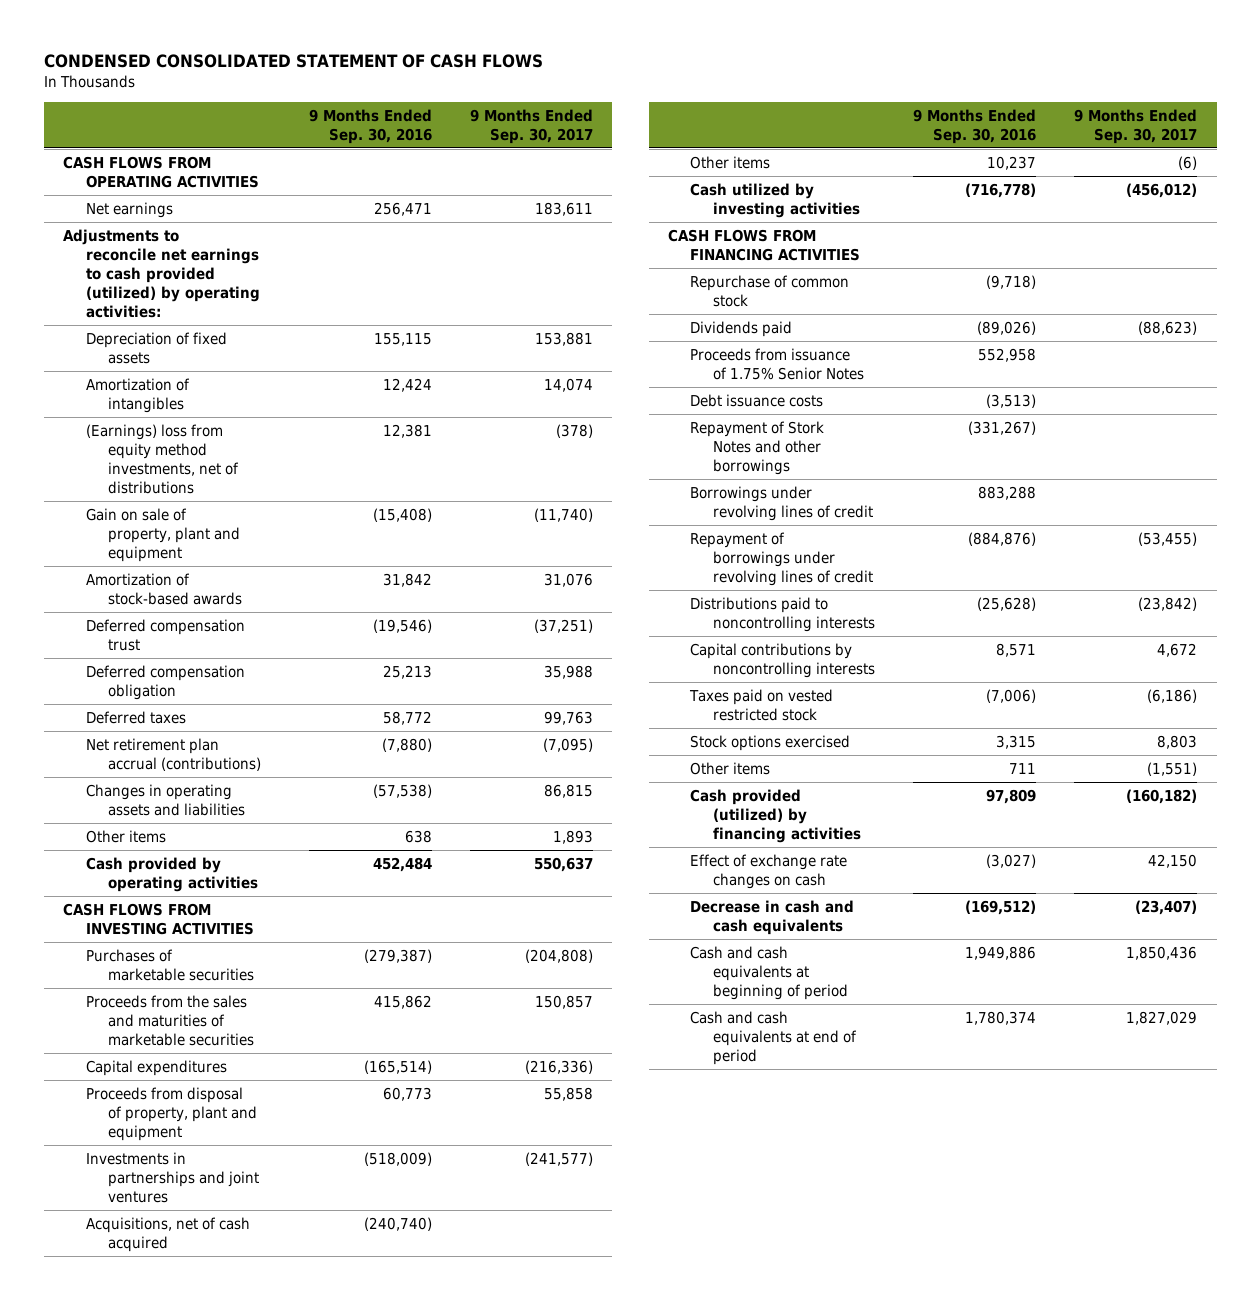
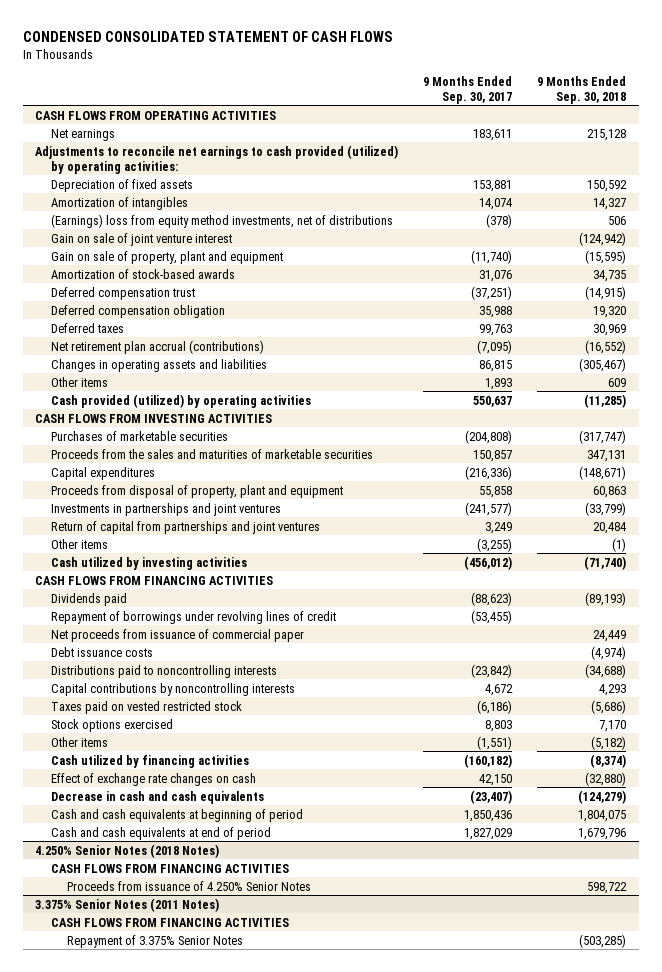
[308,108,432,144] 9 Months Ended Sep. 30, 2016 -> none
none -> [537,75,627,104] 9 Months Ended Sep. 30, 2018
none -> [51,232,233,246] Gain on sale of joint venture interest
[85,856,259,892] Cash provided by operating activities -> [51,393,312,408] Cash provided (utilized) by operating activities
[85,1216,250,1252] Acquisitions, net of cash acquired -> none
none -> [51,520,321,534] Return of capital from partnerships and joint ventures
[1178,155,1198,170] (6) -> [477,537,513,552] (3,255)
[690,274,850,307] Repurchase of common stock -> none
[690,347,865,380] Proceeds from issuance of 1.75% Senior Notes -> none
[690,420,825,476] Repayment of Stork Notes and other borrowings -> none
[690,485,874,521] Borrowings under revolving lines of credit -> none
none -> [51,628,305,642] Net proceeds from issuance of commercial paper
[690,393,824,407] Debt issuance costs -> [51,646,154,657] Debt issuance costs
[690,788,862,844] Cash provided (utilized) by financing activities -> [51,754,250,768] Cash utilized by financing activities
none -> [35,843,220,858] 4.250% Senior Notes (2018 Notes)
none -> [51,863,290,873] CASH FLOWS FROM FINANCING ACTIVITIES
none -> [67,880,312,891] Proceeds from issuance of 4.250% Senior Notes
none -> [35,897,220,912] 3.375% Senior Notes (2011 Notes)
none -> [51,917,290,927] CASH FLOWS FROM FINANCING ACTIVITIES
none -> [67,934,244,948] Repayment of 3.375% Senior Notes

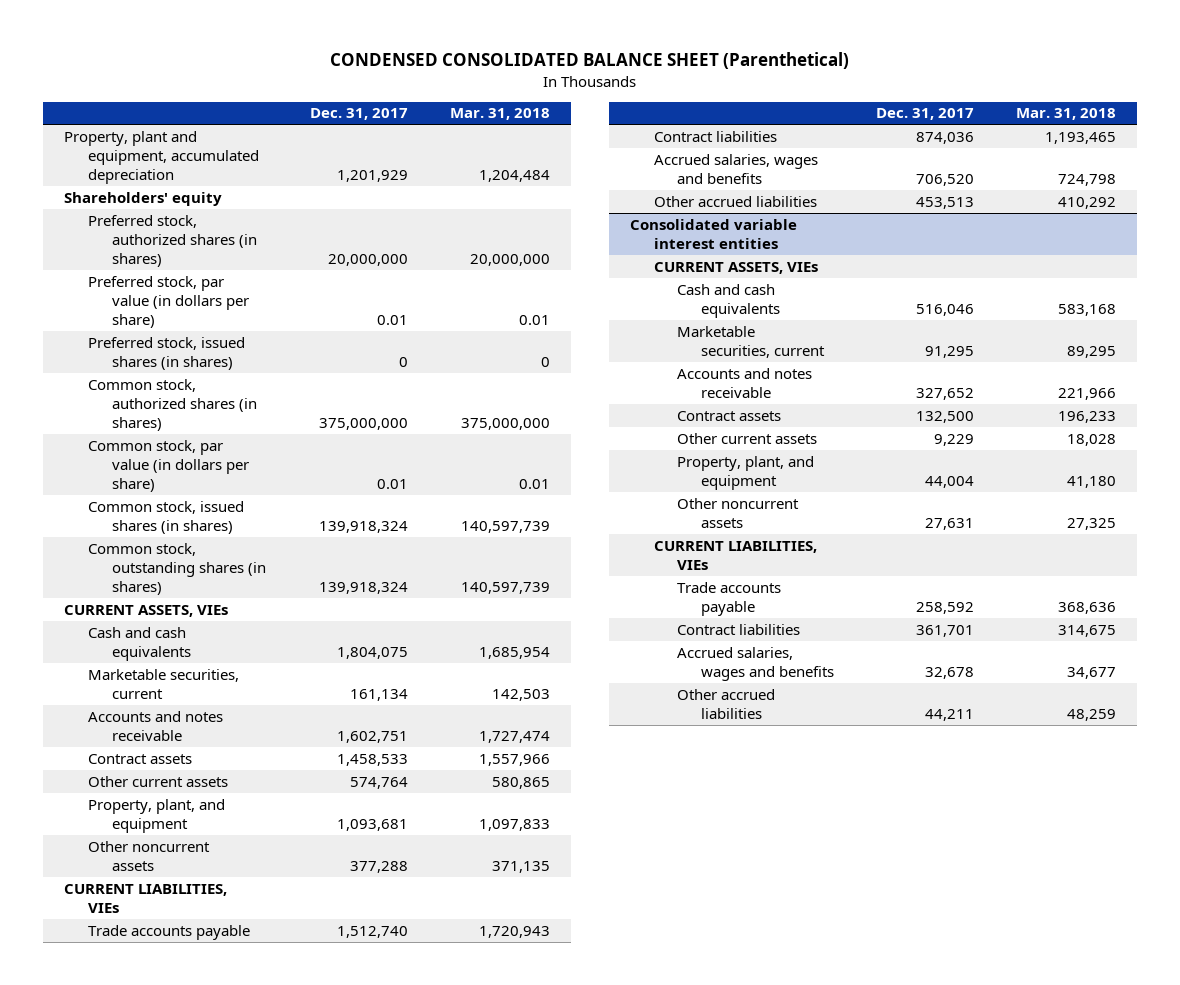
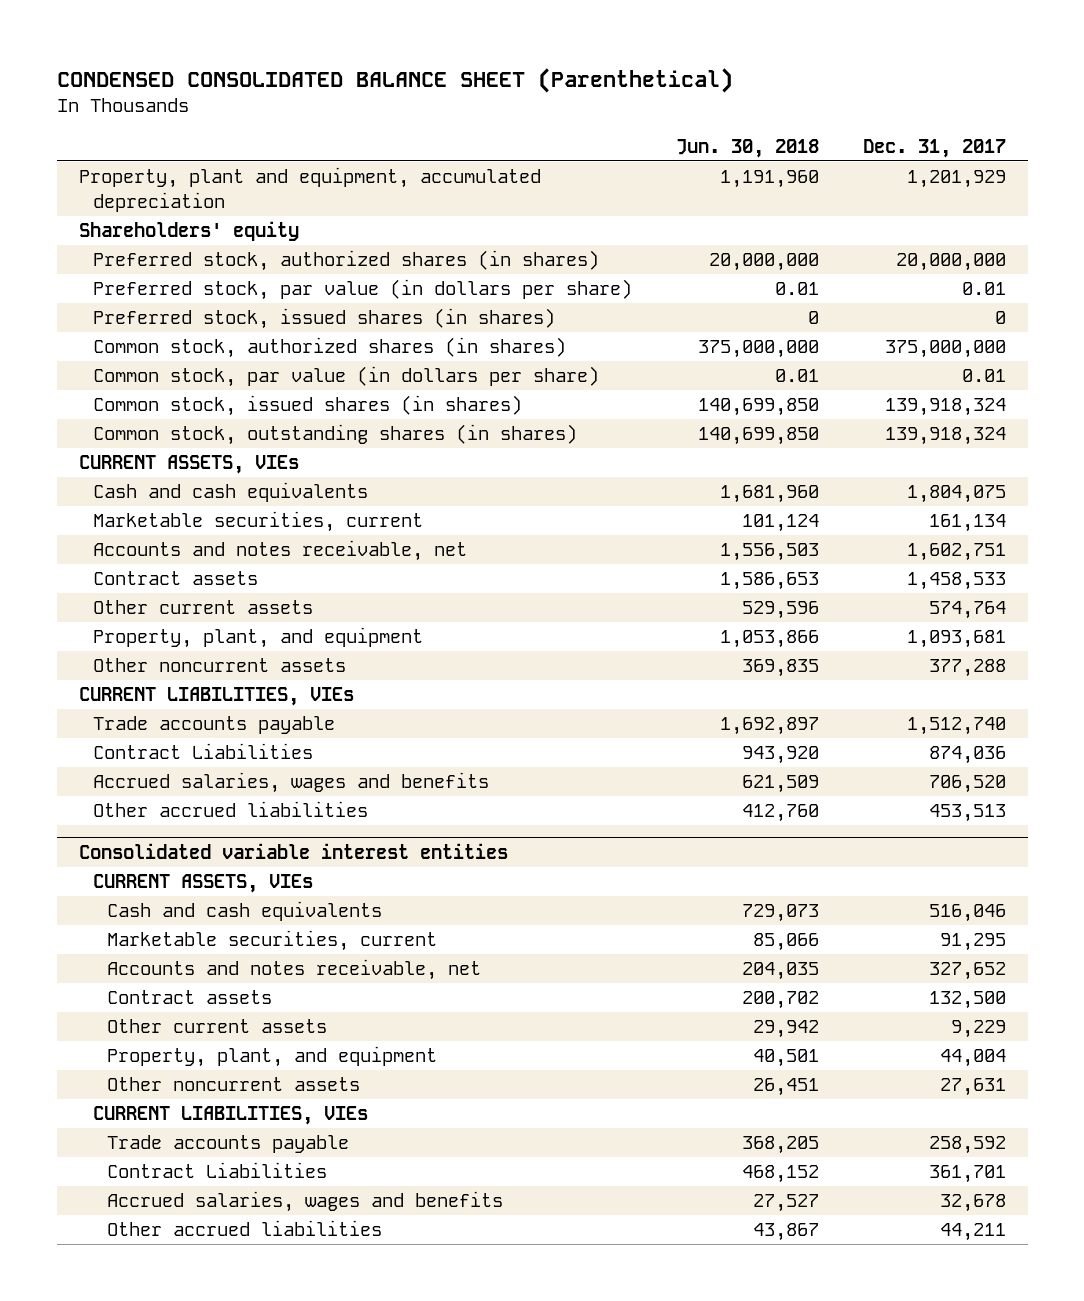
[450,108,551,121] Mar. 31, 2018 -> none
none -> [675,139,819,159] Jun. 30, 2018
[87,710,223,742] Accounts and notes receivable -> [92,540,467,562] Accounts and notes receivable, net
[653,130,777,142] Contract liabilities -> [92,743,313,760] Contract Liabilities
[677,367,813,399] Accounts and notes receivable -> [106,959,481,981] Accounts and notes receivable, net
[677,623,801,635] Contract liabilities -> [106,1162,327,1179] Contract Liabilities

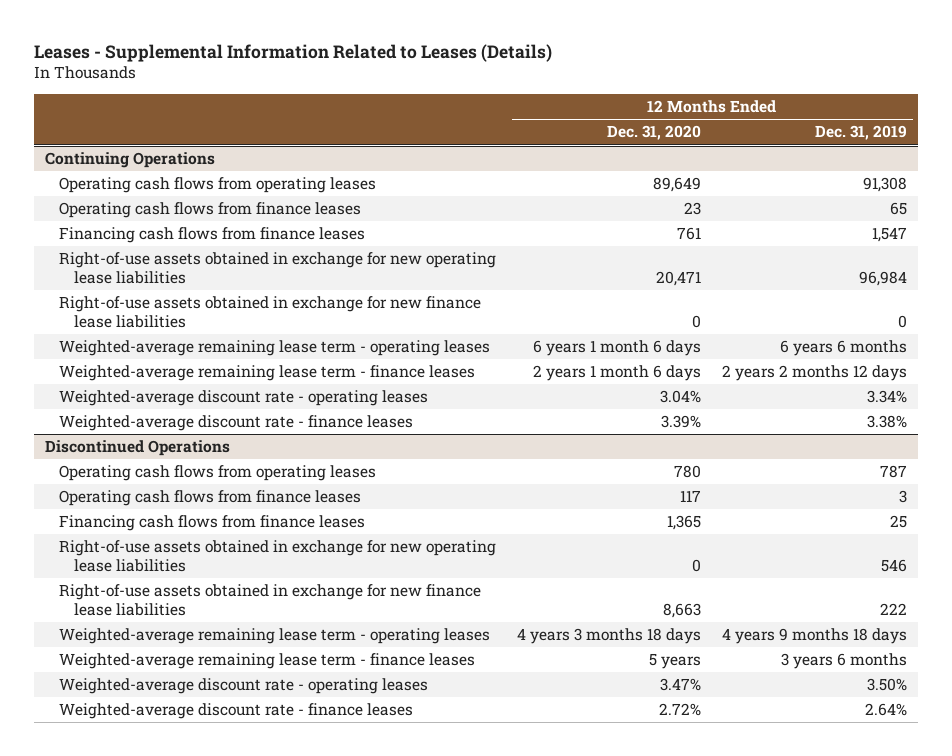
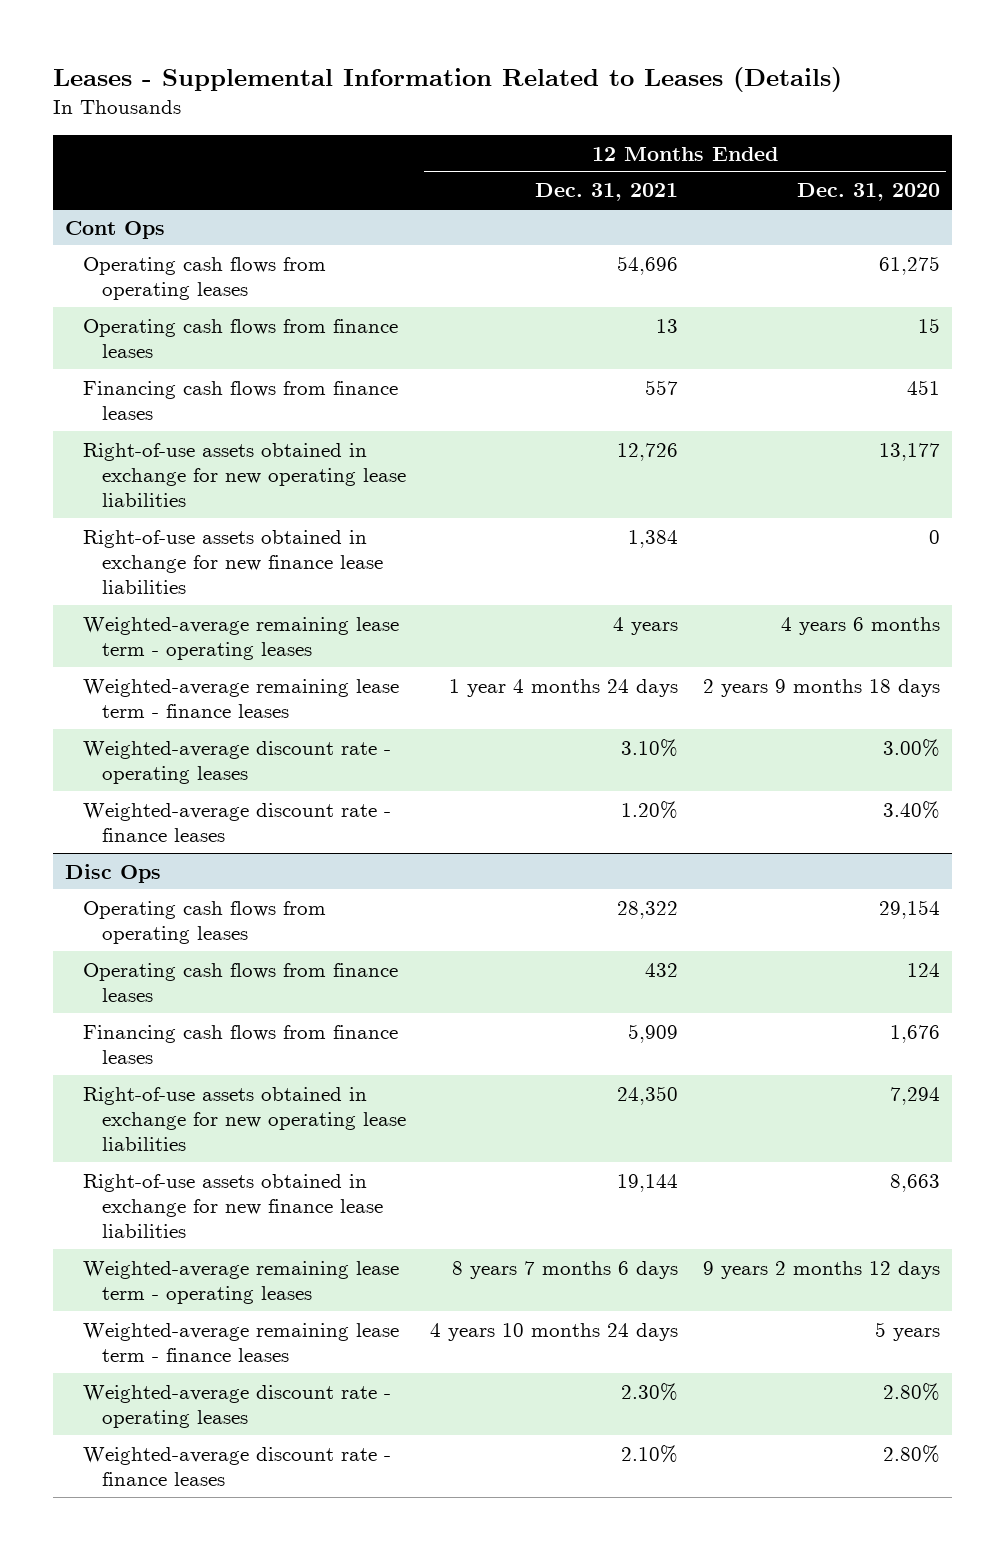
[815,125,908,141] Dec. 31, 2019 -> none
none -> [535,183,679,202] Dec. 31, 2021
[44,152,215,169] Continuing Operations -> [64,220,165,239] Cont Ops
[653,177,702,193] 89,649 -> [878,255,940,275] 61,275
[684,202,702,216] 23 -> [917,317,940,333] 15
[677,227,702,241] 761 -> [906,379,940,395] 451
[656,270,702,286] 20,471 -> [878,442,940,461] 13,177
[533,340,702,357] 6 years 1 month 6 days -> [780,616,940,635] 4 years 6 months
[533,365,702,382] 2 years 1 month 6 days -> [702,678,940,697] 2 years 9 months 18 days
[660,390,702,404] 3.04% -> [882,738,940,757] 3.00%
[661,415,702,429] 3.39% -> [882,800,940,819] 3.40%
[44,440,230,457] Discontinued Operations -> [64,863,161,883] Disc Ops
[674,465,702,479] 780 -> [878,899,940,919] 29,154
[680,490,702,503] 117 -> [906,962,940,977] 124
[667,515,702,531] 1,365 -> [889,1024,940,1043] 1,676
[692,558,702,572] 0 -> [889,1086,940,1105] 7,294
[517,628,702,645] 4 years 3 months 18 days -> [702,1260,940,1279] 9 years 2 months 12 days
[660,678,702,692] 3.47% -> [882,1382,940,1401] 2.80%
[659,703,702,717] 2.72% -> [882,1444,940,1463] 2.80%

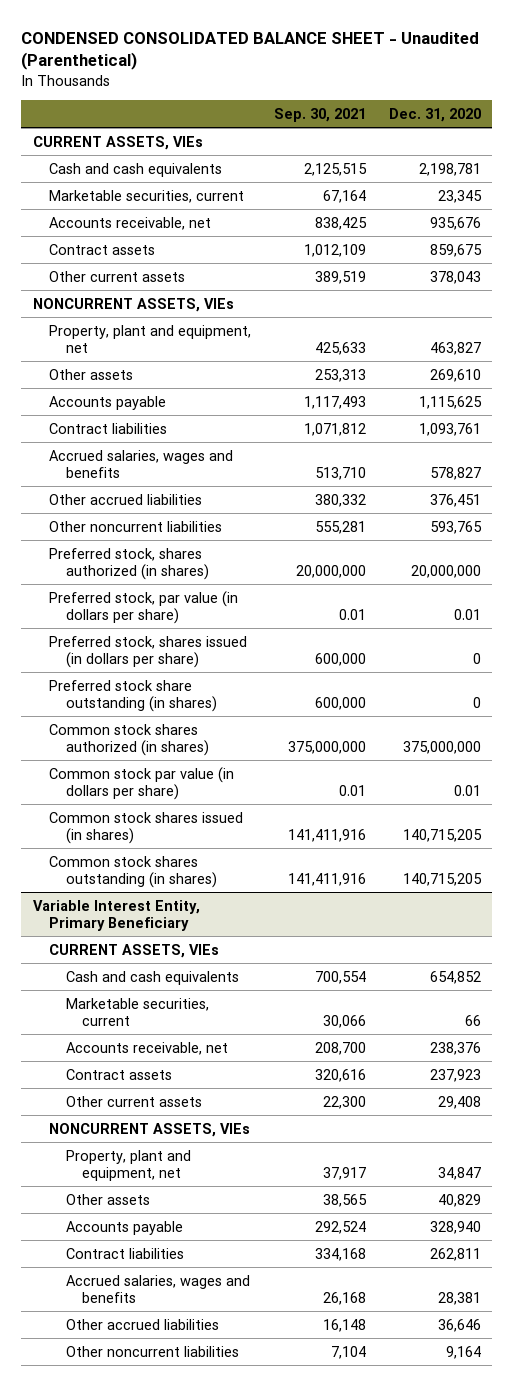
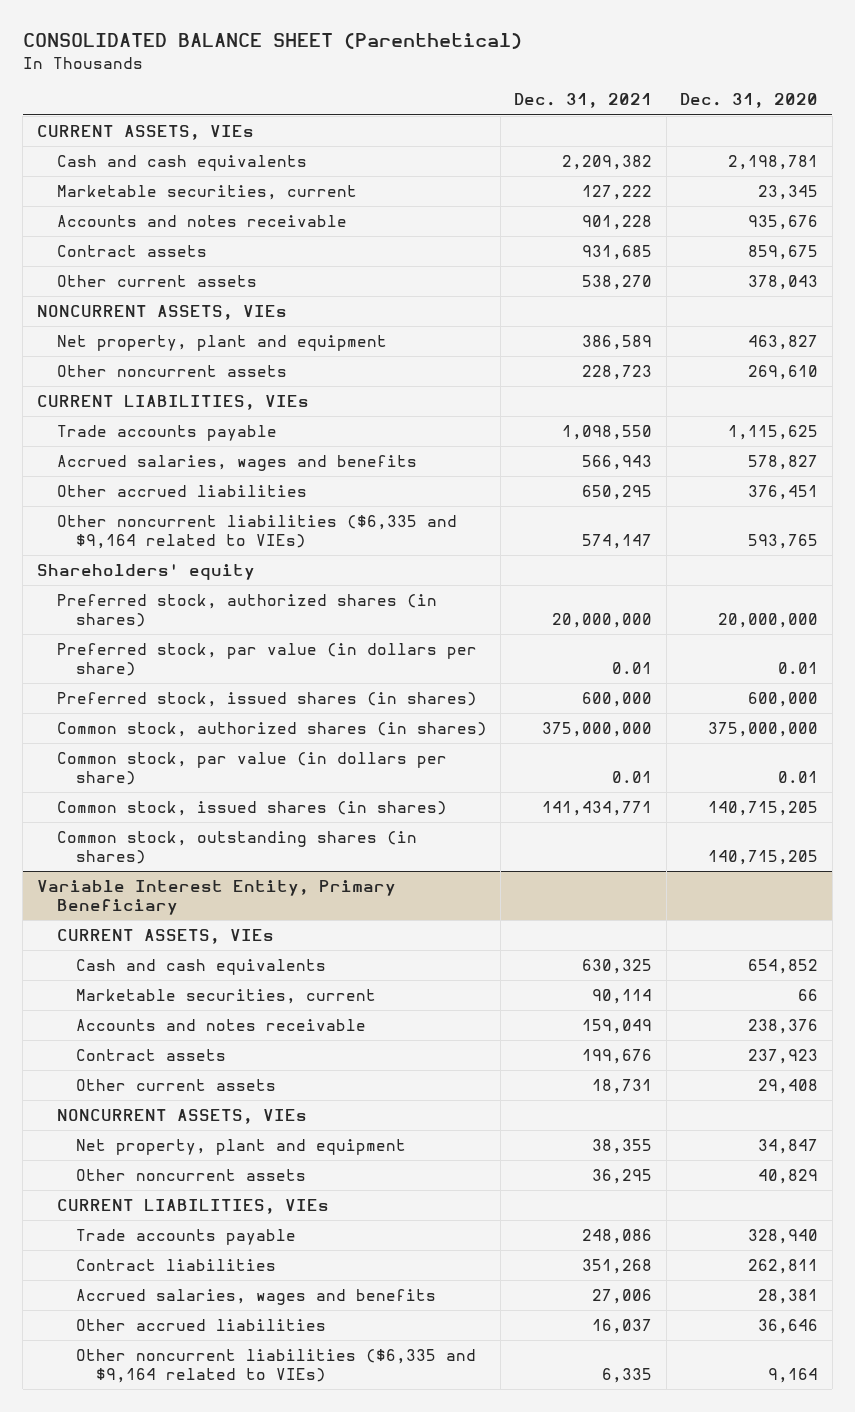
[21,31,480,71] CONDENSED CONSOLIDATED BALANCE SHEET - Unaudited (Parenthetical) -> [22,33,522,50] CONSOLIDATED BALANCE SHEET (Parenthetical)
[274,107,367,122] Sep. 30, 2021 -> none
none -> [514,93,653,109] Dec. 31, 2021
[49,216,212,230] Accounts receivable, net -> [56,215,347,228] Accounts and notes receivable
[49,422,168,434] Contract liabilities -> none
[49,324,252,353] Property, plant and equipment, net -> [56,335,387,352] Net property, plant and equipment
[49,368,134,380] Other assets -> [56,365,287,378] Other noncurrent assets
none -> [36,395,309,411] CURRENT LIABILITIES, VIEs
[49,395,167,410] Accounts payable -> [56,425,277,442] Trade accounts payable
[49,520,223,532] Other noncurrent liabilities -> [56,515,457,549] Other noncurrent liabilities ($6,335 and $9,164 related to VIEs)
none -> [36,564,255,581] Shareholders' equity
[49,547,209,580] Preferred stock, shares authorized (in shares) -> [56,594,437,627] Preferred stock, authorized shares (in shares)
[49,679,217,712] Preferred stock share outstanding (in shares) -> none
[49,635,248,668] Preferred stock, shares issued (in dollars per share) -> [56,692,477,708] Preferred stock, issued shares (in shares)
[472,652,481,664] 0 -> [748,692,819,708] 600,000
[49,723,209,756] Common stock shares authorized (in shares) -> [56,722,487,738] Common stock, authorized shares (in shares)
[49,766,235,800] Common stock par value (in dollars per share) -> [56,752,447,785] Common stock, par value (in dollars per share)
[49,811,244,844] Common stock shares issued (in shares) -> [56,801,447,817] Common stock, issued shares (in shares)
[49,855,217,888] Common stock shares outstanding (in shares) -> [56,831,417,864] Common stock, outstanding shares (in shares)
[65,1041,228,1055] Accounts receivable, net -> [76,1019,367,1032] Accounts and notes receivable
[65,1149,191,1181] Property, plant and equipment, net -> [76,1139,407,1156] Net property, plant and equipment
[65,1193,150,1205] Other assets -> [76,1169,307,1182] Other noncurrent assets
none -> [56,1199,329,1215] CURRENT LIABILITIES, VIEs
[65,1220,183,1235] Accounts payable -> [76,1229,297,1246] Trade accounts payable
[65,1345,239,1357] Other noncurrent liabilities -> [76,1349,477,1383] Other noncurrent liabilities ($6,335 and $9,164 related to VIEs)

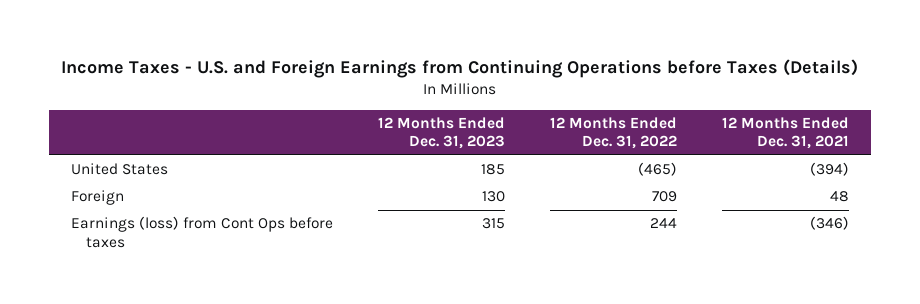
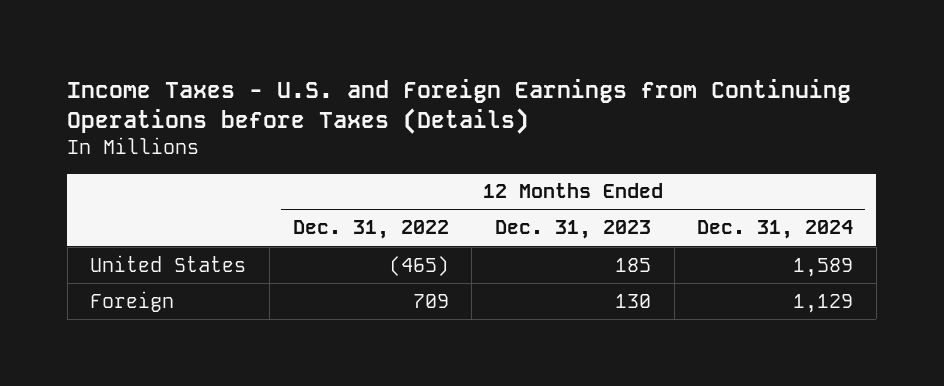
[721,116,849,150] 12 Months Ended Dec. 31, 2021 -> none
none -> [697,220,854,240] Dec. 31, 2024
[71,216,334,248] Earnings (loss) from Cont Ops before taxes -> none

